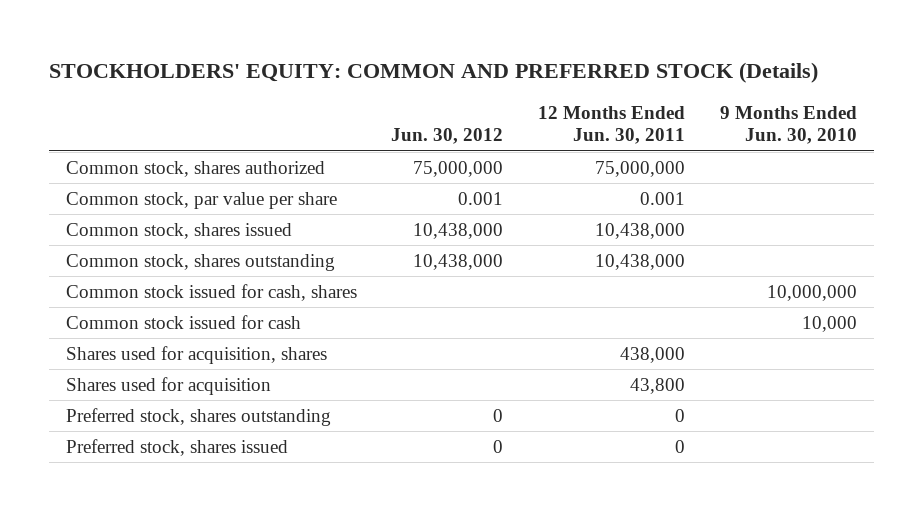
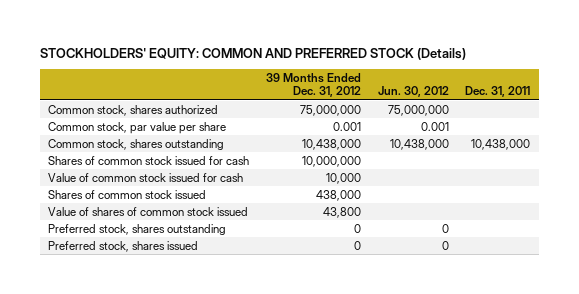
[538,105,686,145] 12 Months Ended Jun. 30, 2011 -> none
[719,105,857,145] 9 Months Ended Jun. 30, 2010 -> none
none -> [265,72,361,98] 39 Months Ended Dec. 31, 2012
none -> [465,86,531,98] Dec. 31, 2011
[65,222,292,239] Common stock, shares issued -> none
[65,283,357,301] Common stock issued for cash, shares -> [48,155,250,165] Shares of common stock issued for cash
[65,314,301,329] Common stock issued for cash -> [48,172,244,182] Value of common stock issued for cash
[65,345,327,364] Shares used for acquisition, shares -> [48,189,207,199] Shares of common stock issued
[65,376,271,395] Shares used for acquisition -> [48,206,249,216] Value of shares of common stock issued

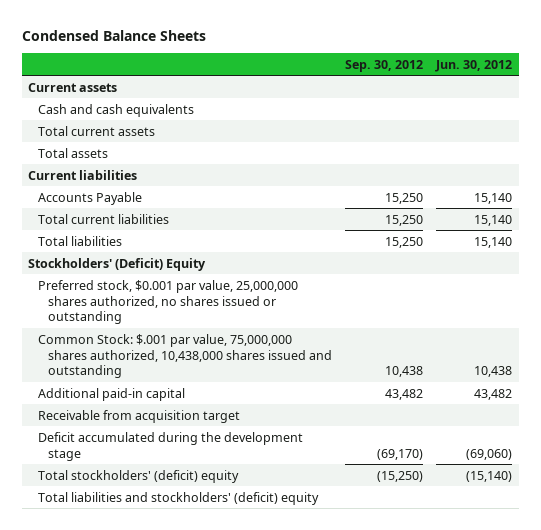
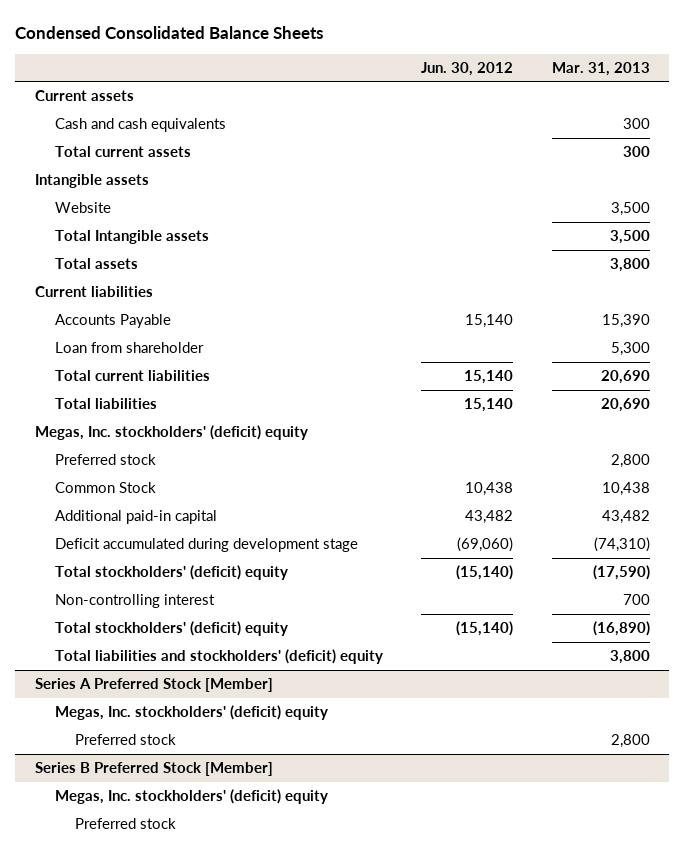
[21,29,206,41] Condensed Balance Sheets -> [15,25,324,39] Condensed Consolidated Balance Sheets
[345,59,424,72] Sep. 30, 2012 -> none
none -> [551,61,650,76] Mar. 31, 2013
none -> [34,174,149,189] Intangible assets
none -> [54,202,111,214] Website
none -> [54,230,209,245] Total Intangible assets
none -> [54,342,204,354] Loan from shareholder
[28,257,207,271] Stockholders' (Deficit) Equity -> [34,425,308,441] Megas, Inc. stockholders' (deficit) equity
[38,279,299,325] Preferred stock, $0.001 par value, 25,000,000 shares authorized, no shares issued or outstanding -> [54,454,156,466] Preferred stock
[38,333,333,379] Common Stock: $.001 par value, 75,000,000 shares authorized, 10,438,000 shares issued and outstanding -> [54,482,156,494] Common Stock
[38,409,241,423] Receivable from acquisition target -> none
[38,431,304,461] Deficit accumulated during the development stage -> [54,538,358,553] Deficit accumulated during development stage
none -> [54,594,215,609] Non-controlling interest
none -> [54,621,288,637] Total stockholders' (deficit) equity
none -> [34,678,273,693] Series A Preferred Stock [Member]
none -> [54,705,328,721] Megas, Inc. stockholders' (deficit) equity
none -> [74,734,176,746] Preferred stock
none -> [34,762,273,777] Series B Preferred Stock [Member]
none -> [54,789,328,805] Megas, Inc. stockholders' (deficit) equity
none -> [74,818,176,830] Preferred stock

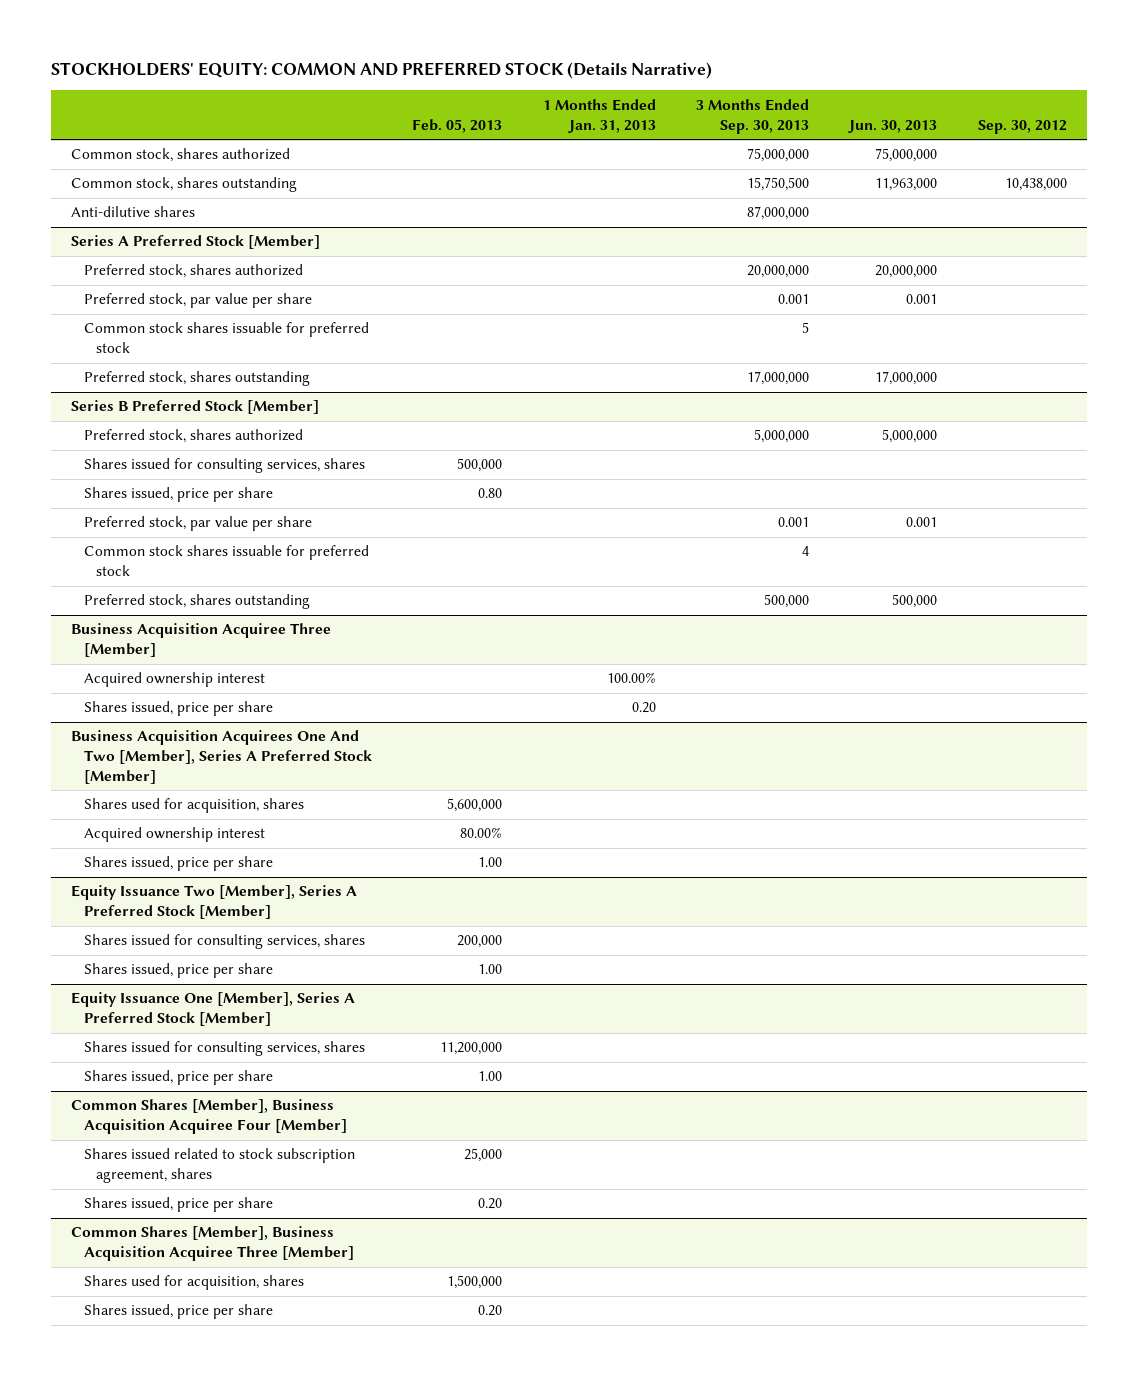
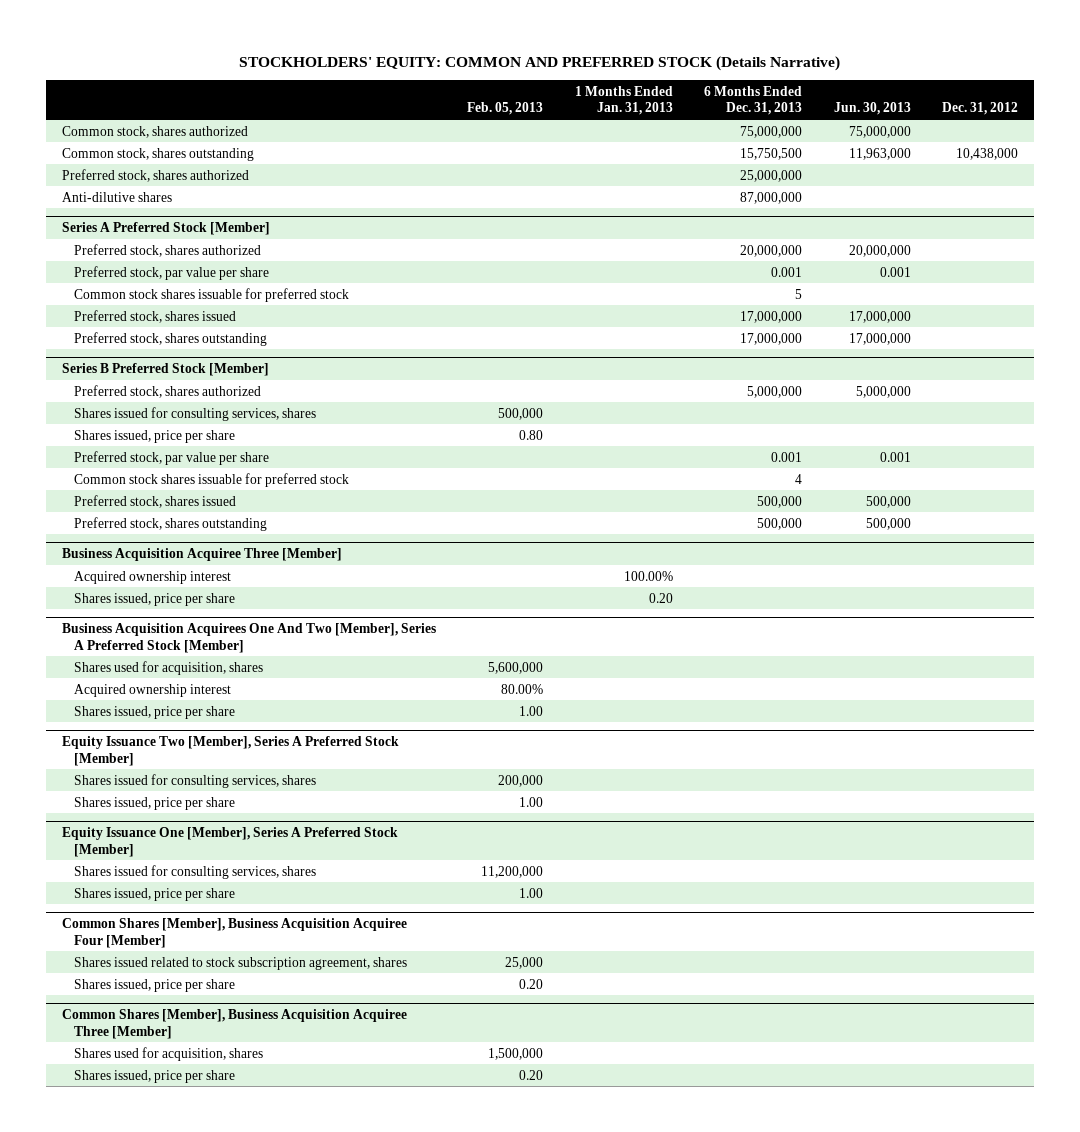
[696,98,810,134] 3 Months Ended Sep. 30, 2013 -> none
[977,119,1067,134] Sep. 30, 2012 -> none
none -> [704,85,803,116] 6 Months Ended Dec. 31, 2013
none -> [942,102,1019,116] Dec. 31, 2012
none -> [61,168,249,182] Preferred stock, shares authorized
none -> [74,309,237,323] Preferred stock, shares issued
none -> [74,494,237,508] Preferred stock, shares issued

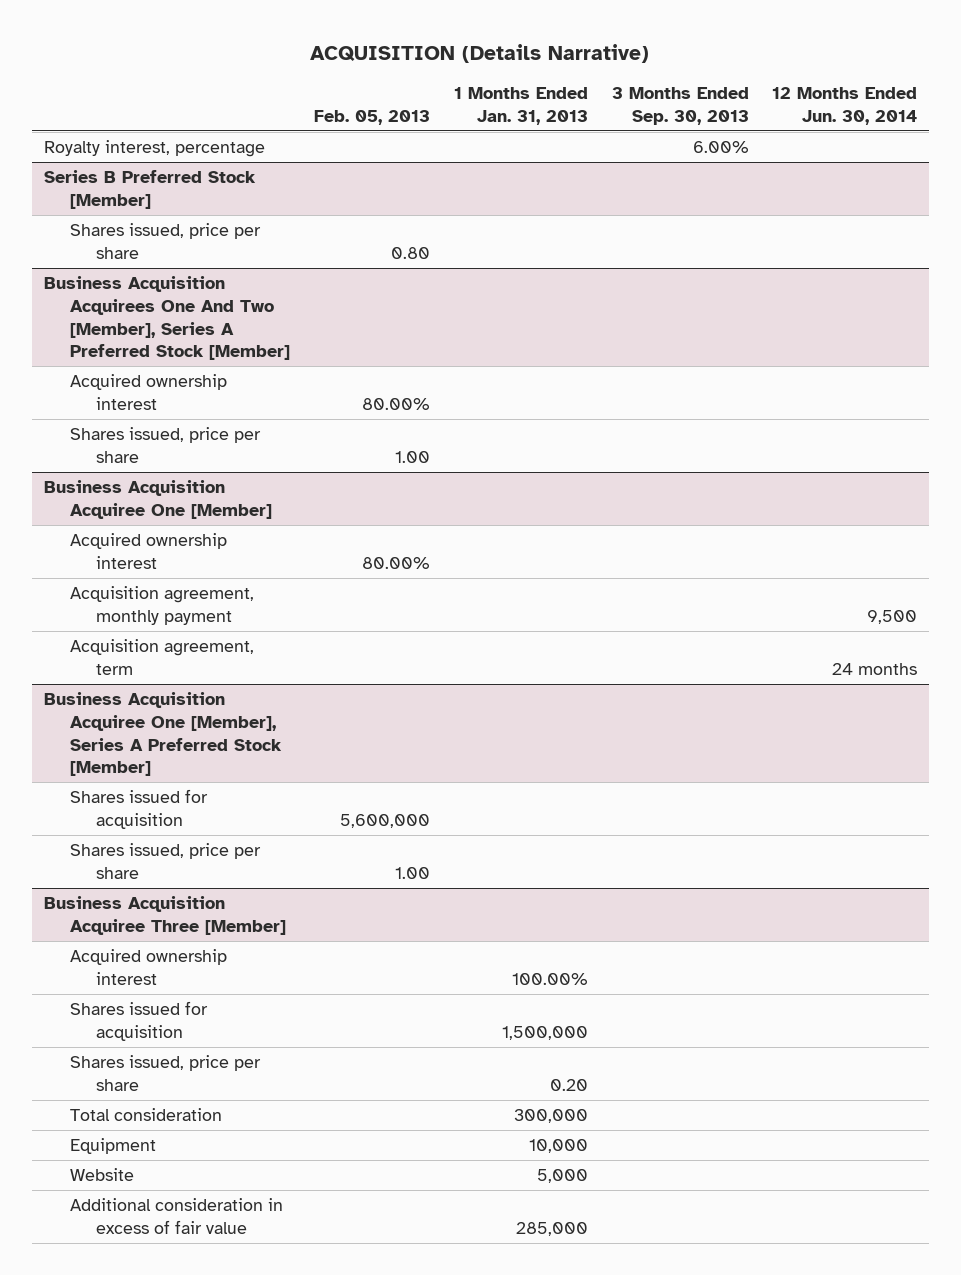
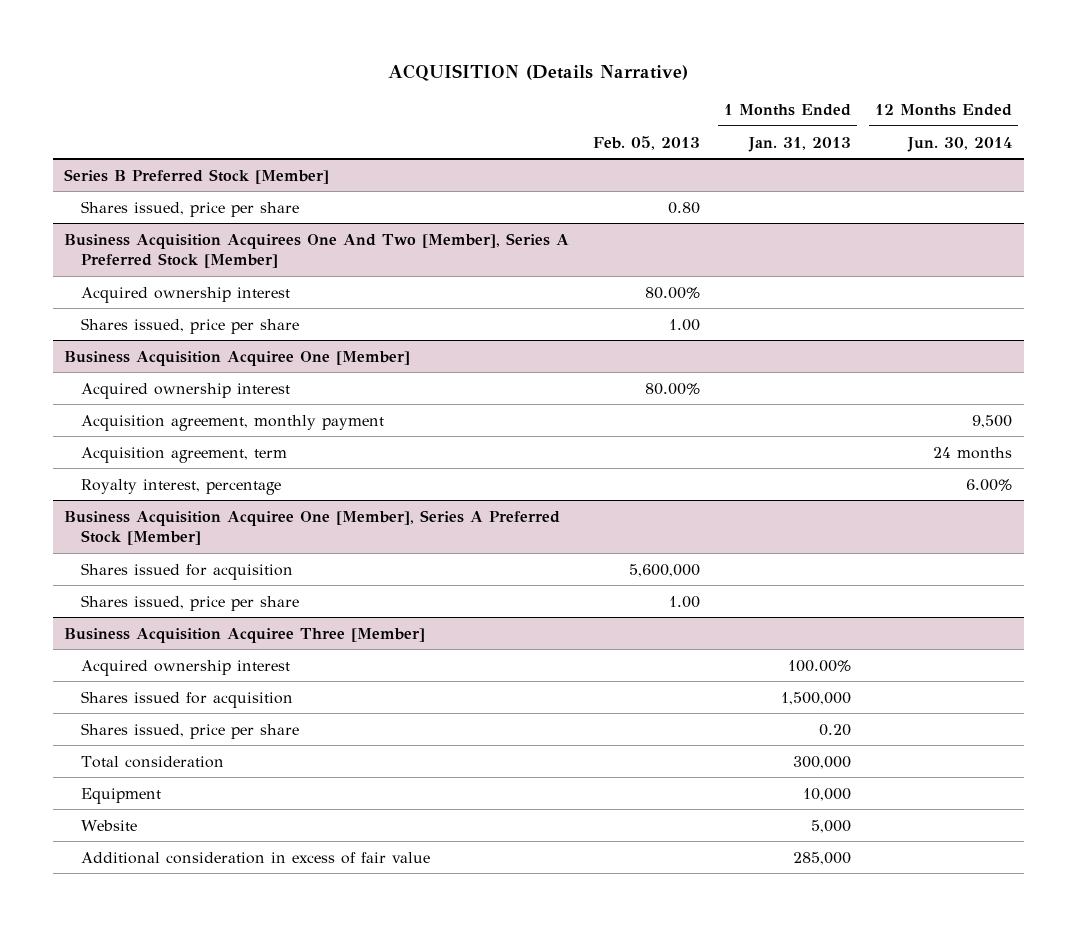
[611,87,749,125] 3 Months Ended Sep. 30, 2013 -> none
[43,140,265,158] Royalty interest, percentage -> none
none -> [80,478,281,495] Royalty interest, percentage

